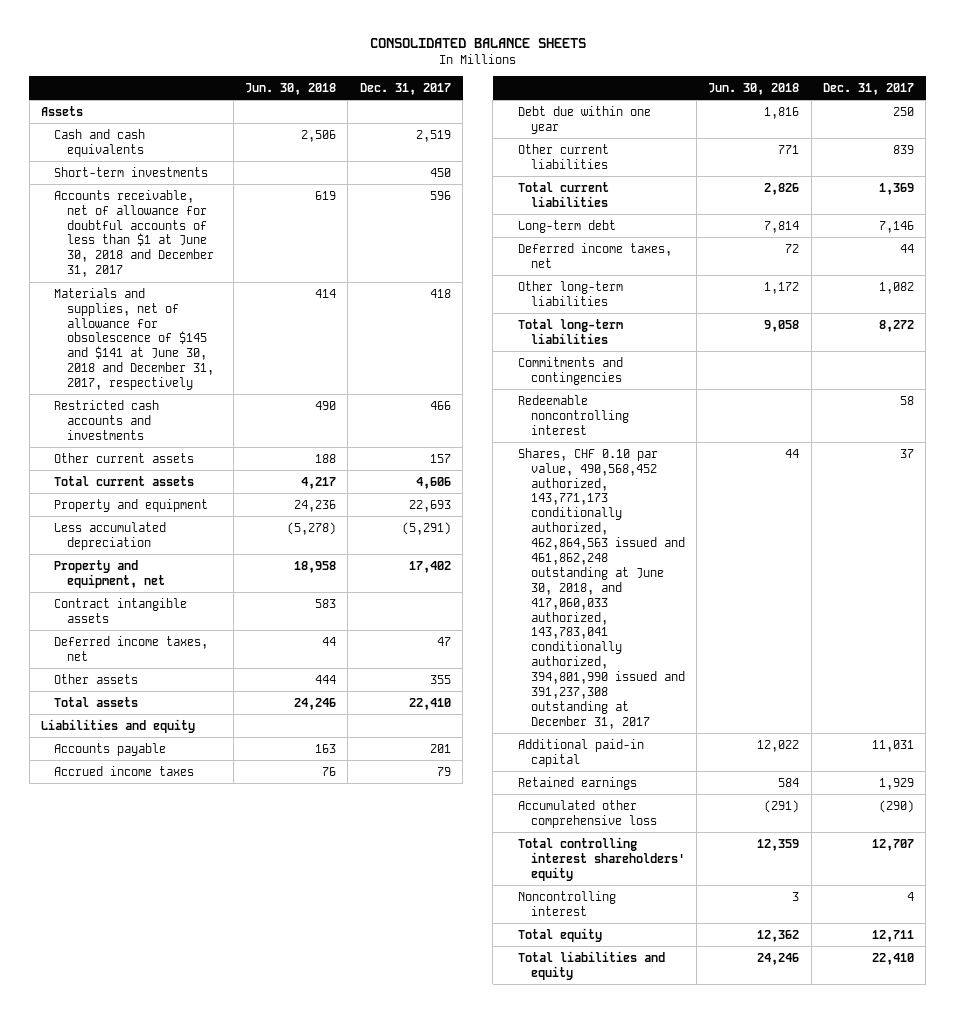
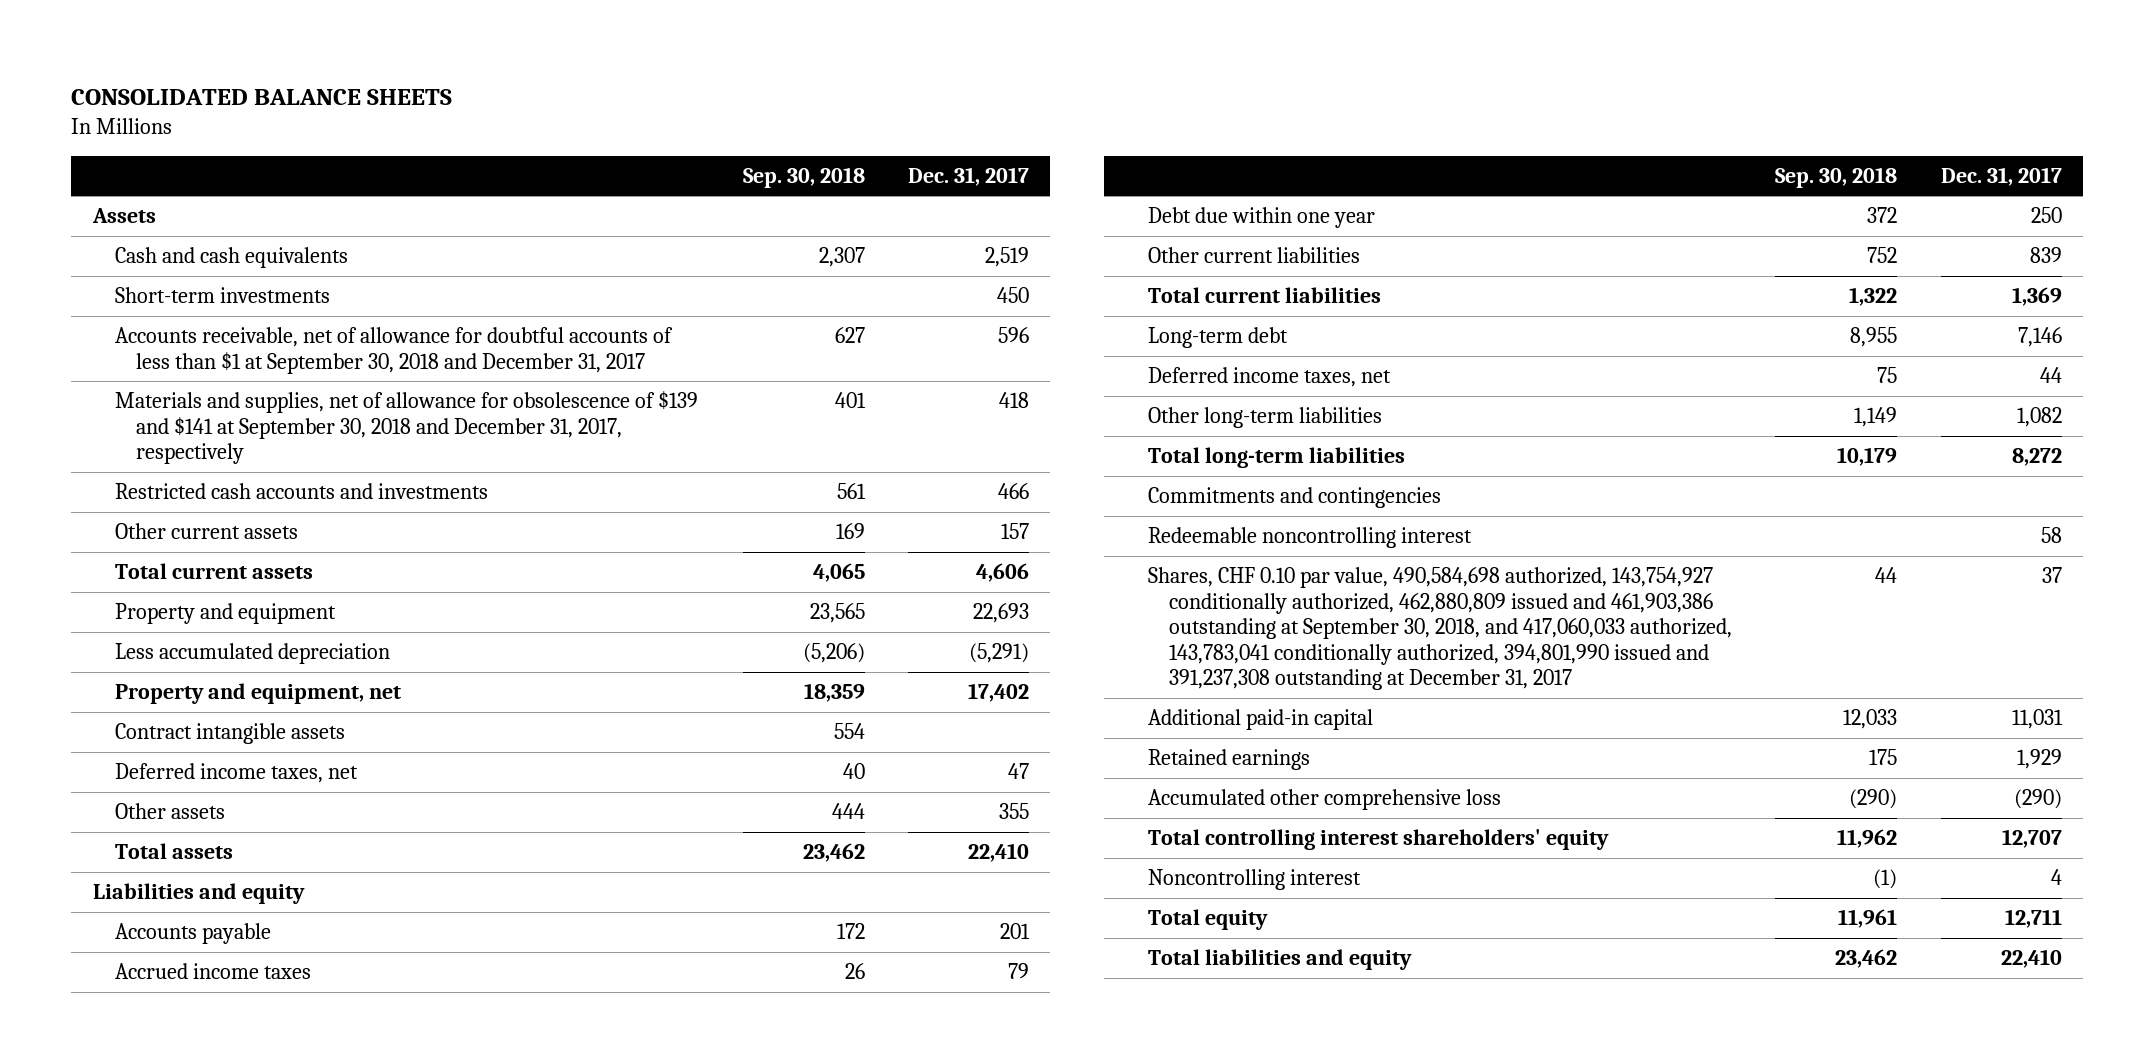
[245,83,337,96] Jun. 30, 2018 -> none
none -> [742,166,865,188] Sep. 30, 2018
[54,189,215,278] Accounts receivable, net of allowance for doubtful accounts of less than $1 at June 30, 2018 and December 31, 2017 -> [114,327,673,374] Accounts receivable, net of allowance for doubtful accounts of less than $1 at September 30, 2018 and December 31, 2017
[54,287,215,391] Materials and supplies, net of allowance for obsolescence of $145 and $141 at June 30, 2018 and December 31, 2017, respectively -> [114,391,698,465] Materials and supplies, net of allowance for obsolescence of $139 and $141 at September 30, 2018 and December 31, 2017, respectively
[517,447,685,729] Shares, CHF 0.10 par value, 490,568,452 authorized, 143,771,173 conditionally authorized, 462,864,563 issued and 461,862,248 outstanding at June 30, 2018, and 417,060,033 authorized, 143,783,041 conditionally authorized, 394,801,990 issued and 391,237,308 outstanding at December 31, 2017 -> [1147,567,1733,690] Shares, CHF 0.10 par value, 490,584,698 authorized, 143,754,927 conditionally authorized, 462,880,809 issued and 461,903,386 outstanding at September 30, 2018, and 417,060,033 authorized, 143,783,041 conditionally authorized, 394,801,990 issued and 391,237,308 outstanding at December 31, 2017

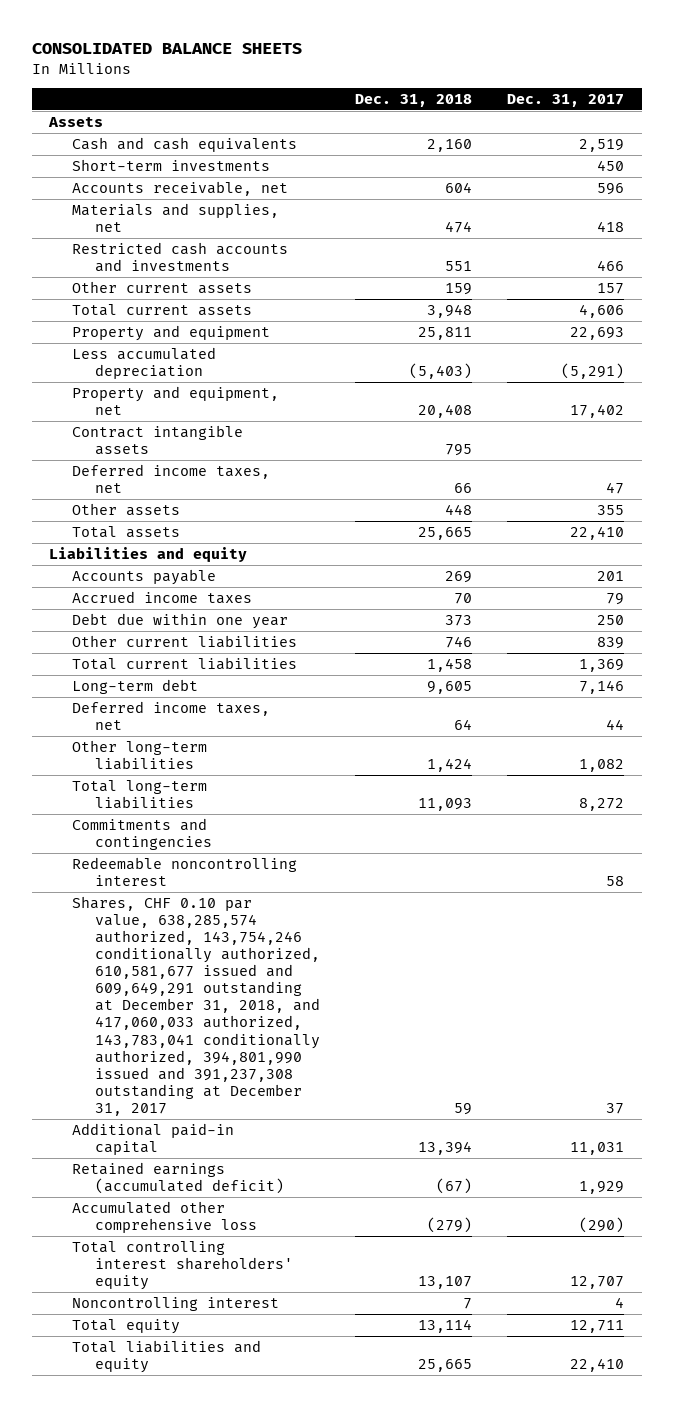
[742,166,865,188] Sep. 30, 2018 -> none
none -> [354,94,472,108] Dec. 31, 2018
[114,327,673,374] Accounts receivable, net of allowance for doubtful accounts of less than $1 at September 30, 2018 and December 31, 2017 -> [71,180,288,196] Accounts receivable, net
[114,391,698,465] Materials and supplies, net of allowance for obsolescence of $139 and $141 at September 30, 2018 and December 31, 2017, respectively -> [71,202,279,232] Materials and supplies, net
[1147,567,1733,690] Shares, CHF 0.10 par value, 490,584,698 authorized, 143,754,927 conditionally authorized, 462,880,809 issued and 461,903,386 outstanding at September 30, 2018, and 417,060,033 authorized, 143,783,041 conditionally authorized, 394,801,990 issued and 391,237,308 outstanding at December 31, 2017 -> [71,895,320,1116] Shares, CHF 0.10 par value, 638,285,574 authorized, 143,754,246 conditionally authorized, 610,581,677 issued and 609,649,291 outstanding at December 31, 2018, and 417,060,033 authorized, 143,783,041 conditionally authorized, 394,801,990 issued and 391,237,308 outstanding at December 31, 2017
[1147,749,1310,771] Retained earnings -> [71,1161,284,1194] Retained earnings (accumulated deficit)

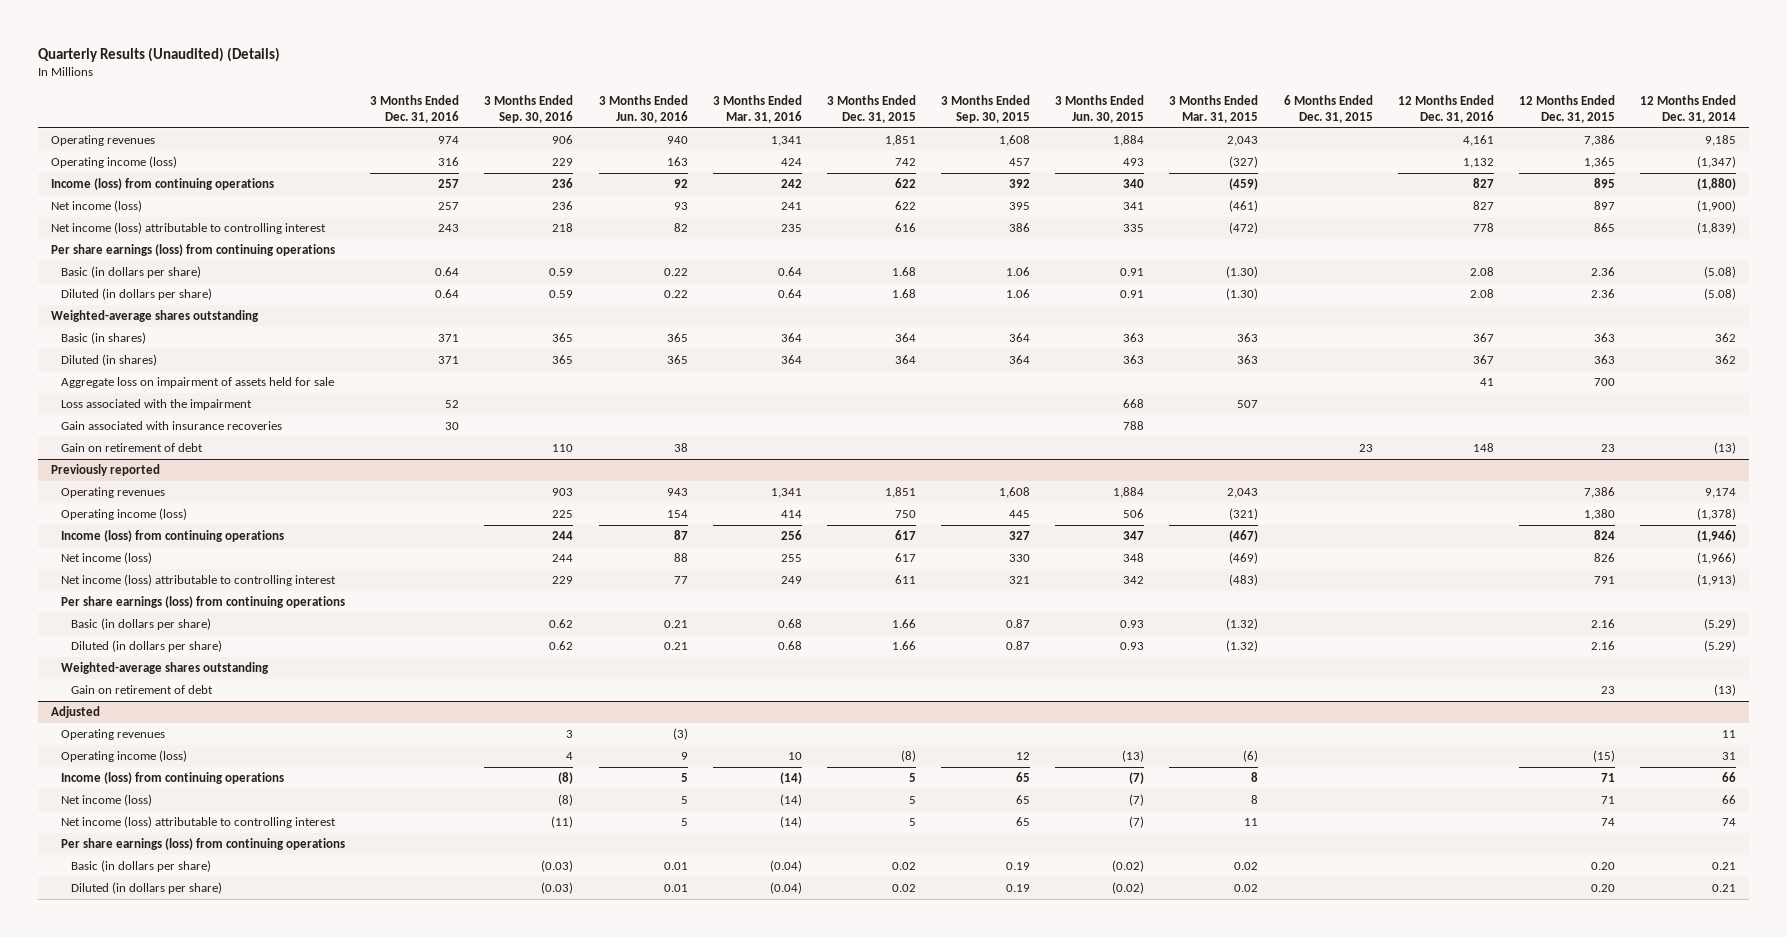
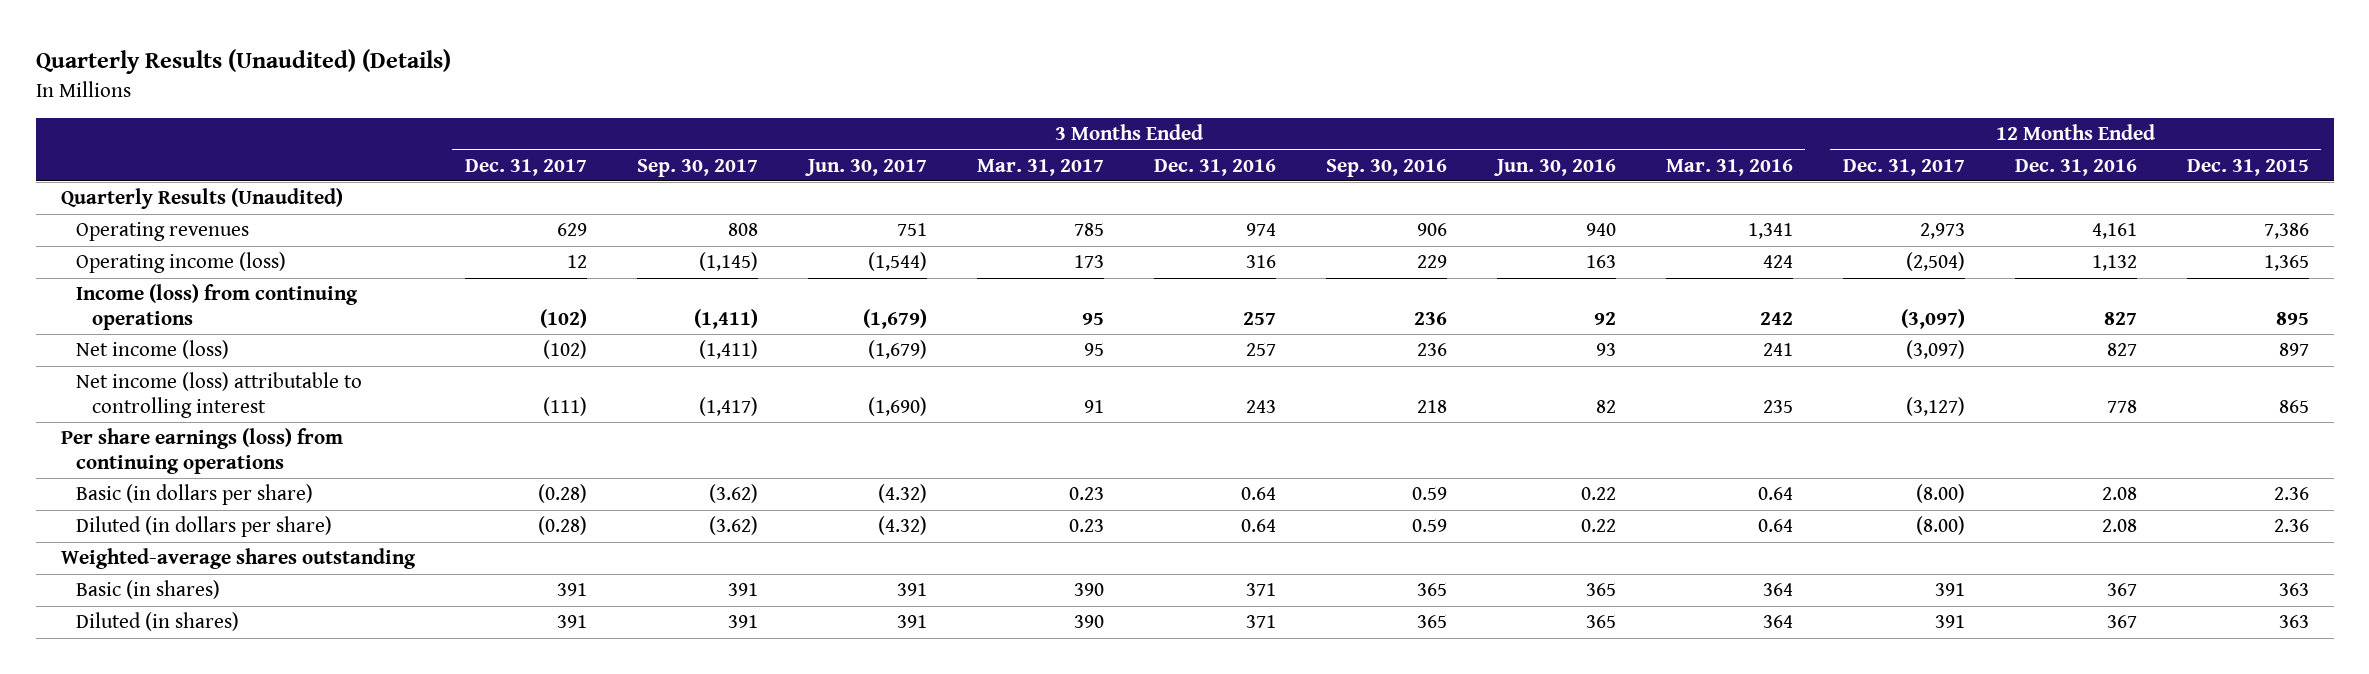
[826,94,916,123] 3 Months Ended Dec. 31, 2015 -> none
[941,94,1031,123] 3 Months Ended Sep. 30, 2015 -> none
[1055,94,1145,123] 3 Months Ended Jun. 30, 2015 -> none
[1169,94,1259,123] 3 Months Ended Mar. 31, 2015 -> none
[1283,94,1373,123] 6 Months Ended Dec. 31, 2015 -> none
[1640,94,1737,123] 12 Months Ended Dec. 31, 2014 -> none
none -> [464,158,587,176] Dec. 31, 2017
none -> [636,158,758,177] Sep. 30, 2017
none -> [804,158,927,176] Jun. 30, 2017
none -> [976,158,1104,176] Mar. 31, 2017
none -> [1842,158,1965,176] Dec. 31, 2017
none -> [60,188,343,210] Quarterly Results (Unaudited)
[60,377,334,389] Aggregate loss on impairment of assets held for sale -> none
[60,399,252,411] Loss associated with the impairment -> none
[60,421,282,431] Gain associated with insurance recoveries -> none
[60,443,203,453] Gain on retirement of debt -> none
[50,464,160,477] Previously reported -> none
[60,487,165,499] Operating revenues -> none
[60,508,187,521] Operating income (loss) -> none
[60,530,284,543] Income (loss) from continuing operations -> none
[60,552,152,565] Net income (loss) -> none
[60,574,336,587] Net income (loss) attributable to controlling interest -> none
[60,596,345,609] Per share earnings (loss) from continuing operations -> none
[71,618,212,631] Basic (in dollars per share) -> none
[71,640,223,653] Diluted (in dollars per share) -> none
[60,662,269,675] Weighted-average shares outstanding -> none
[71,685,214,695] Gain on retirement of debt -> none
[50,706,100,719] Adjusted -> none
[60,729,165,741] Operating revenues -> none
[60,750,187,763] Operating income (loss) -> none
[60,772,284,785] Income (loss) from continuing operations -> none
[60,794,152,807] Net income (loss) -> none
[60,816,336,829] Net income (loss) attributable to controlling interest -> none
[60,838,345,851] Per share earnings (loss) from continuing operations -> none
[71,860,212,873] Basic (in dollars per share) -> none
[71,882,223,895] Diluted (in dollars per share) -> none

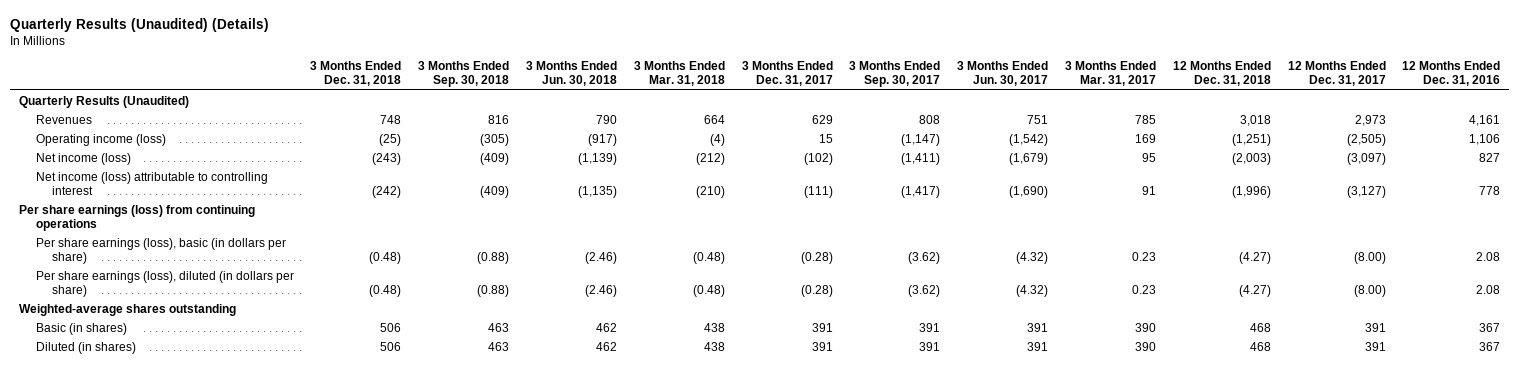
[1153,158,1276,176] Dec. 31, 2016 -> none
[1325,158,1447,177] Sep. 30, 2016 -> none
[1493,158,1616,176] Jun. 30, 2016 -> none
[1665,158,1793,176] Mar. 31, 2016 -> none
[2186,158,2309,176] Dec. 31, 2015 -> none
none -> [310,61,402,87] 3 Months Ended Dec. 31, 2018
none -> [418,61,510,88] 3 Months Ended Sep. 30, 2018
none -> [525,61,617,87] 3 Months Ended Jun. 30, 2018
none -> [633,61,725,87] 3 Months Ended Mar. 31, 2018
none -> [1172,61,1271,87] 12 Months Ended Dec. 31, 2018
[76,284,359,331] Income (loss) from continuing operations -> none
[76,222,250,242] Operating revenues -> [35,114,92,124] Revenues
[566,255,587,269] 12 -> [818,133,833,143] 15
[698,252,758,272] (1,145) -> [901,133,941,146] (1,147)
[867,252,927,272] (1,544) -> [1009,133,1049,146] (1,542)
[1073,255,1104,269] 173 -> [1134,133,1156,143] 169
[1905,252,1965,272] (2,504) -> [1346,133,1386,146] (2,505)
[2091,255,2137,272] 1,132 -> [1469,133,1501,145] 1,106
[76,484,314,506] Basic (in dollars per share) -> [35,237,286,264] Per share earnings (loss), basic (in dollars per share)
[76,516,333,538] Diluted (in dollars per share) -> [35,270,294,297] Per share earnings (loss), diluted (in dollars per share)

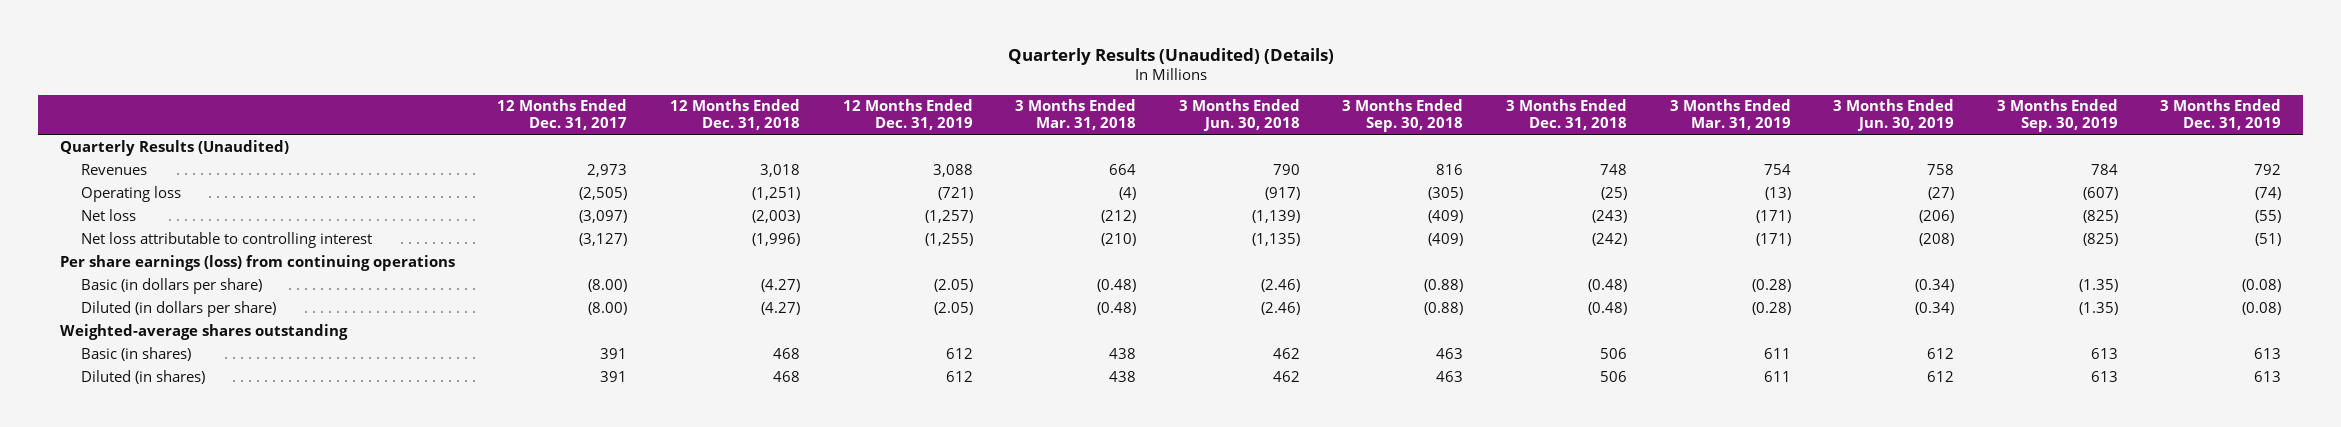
[741,61,833,87] 3 Months Ended Dec. 31, 2017 -> none
[849,61,941,88] 3 Months Ended Sep. 30, 2017 -> none
[957,61,1049,87] 3 Months Ended Jun. 30, 2017 -> none
[1064,61,1156,87] 3 Months Ended Mar. 31, 2017 -> none
[1402,61,1501,87] 12 Months Ended Dec. 31, 2016 -> none
none -> [842,99,973,131] 12 Months Ended Dec. 31, 2019
none -> [1669,99,1791,131] 3 Months Ended Mar. 31, 2019
none -> [1833,99,1955,132] 3 Months Ended Jun. 30, 2019
none -> [1996,99,2118,133] 3 Months Ended Sep. 30, 2019
none -> [2160,99,2282,131] 3 Months Ended Dec. 31, 2019
[35,133,166,146] Operating income (loss) -> [81,186,182,203] Operating loss
[35,152,131,165] Net income (loss) -> [81,209,137,222] Net loss
[35,171,268,195] Net income (loss) attributable to controlling interest -> [81,232,373,249] Net loss attributable to controlling interest
[35,237,286,264] Per share earnings (loss), basic (in dollars per share) -> [81,278,263,295] Basic (in dollars per share)
[35,270,294,297] Per share earnings (loss), diluted (in dollars per share) -> [81,301,277,318] Diluted (in dollars per share)

